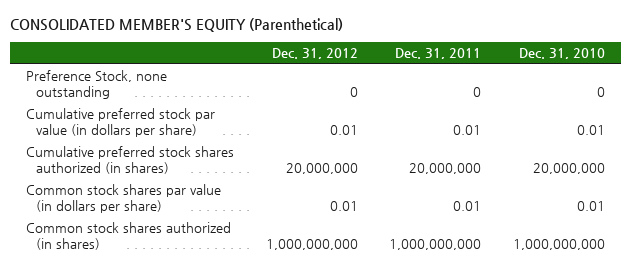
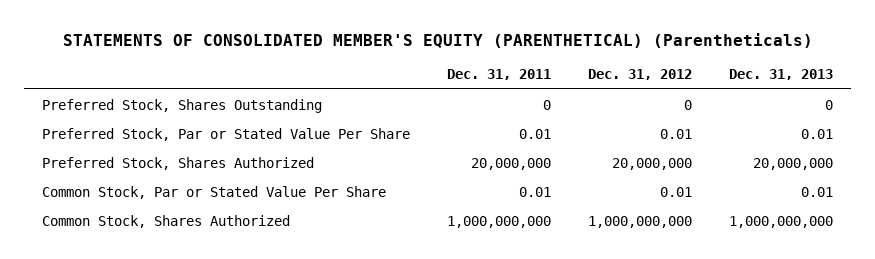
[10,18,344,33] CONSOLIDATED MEMBER'S EQUITY (Parenthetical) -> [62,32,813,48] STATEMENTS OF CONSOLIDATED MEMBER'S EQUITY (PARENTHETICAL) (Parentheticals)
[519,48,606,60] Dec. 31, 2010 -> none
none -> [728,69,833,81] Dec. 31, 2013
[25,70,167,100] Preference Stock, none outstanding -> [42,98,323,113] Preferred Stock, Shares Outstanding
[25,108,215,138] Cumulative preferred stock par value (in dollars per share) -> [42,127,411,141] Preferred Stock, Par or Stated Value Per Share
[25,146,234,175] Cumulative preferred stock shares authorized (in shares) -> [42,156,315,170] Preferred Stock, Shares Authorized
[25,184,221,214] Common stock shares par value (in dollars per share) -> [42,185,387,199] Common Stock, Par or Stated Value Per Share
[25,222,231,251] Common stock shares authorized (in shares) -> [42,214,291,228] Common Stock, Shares Authorized

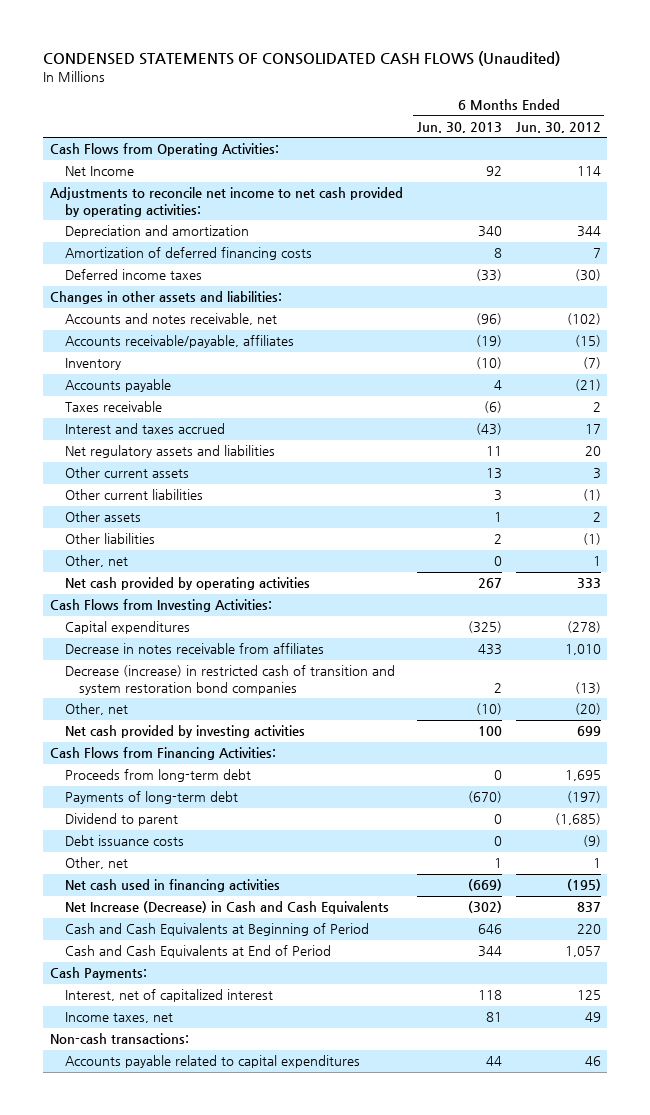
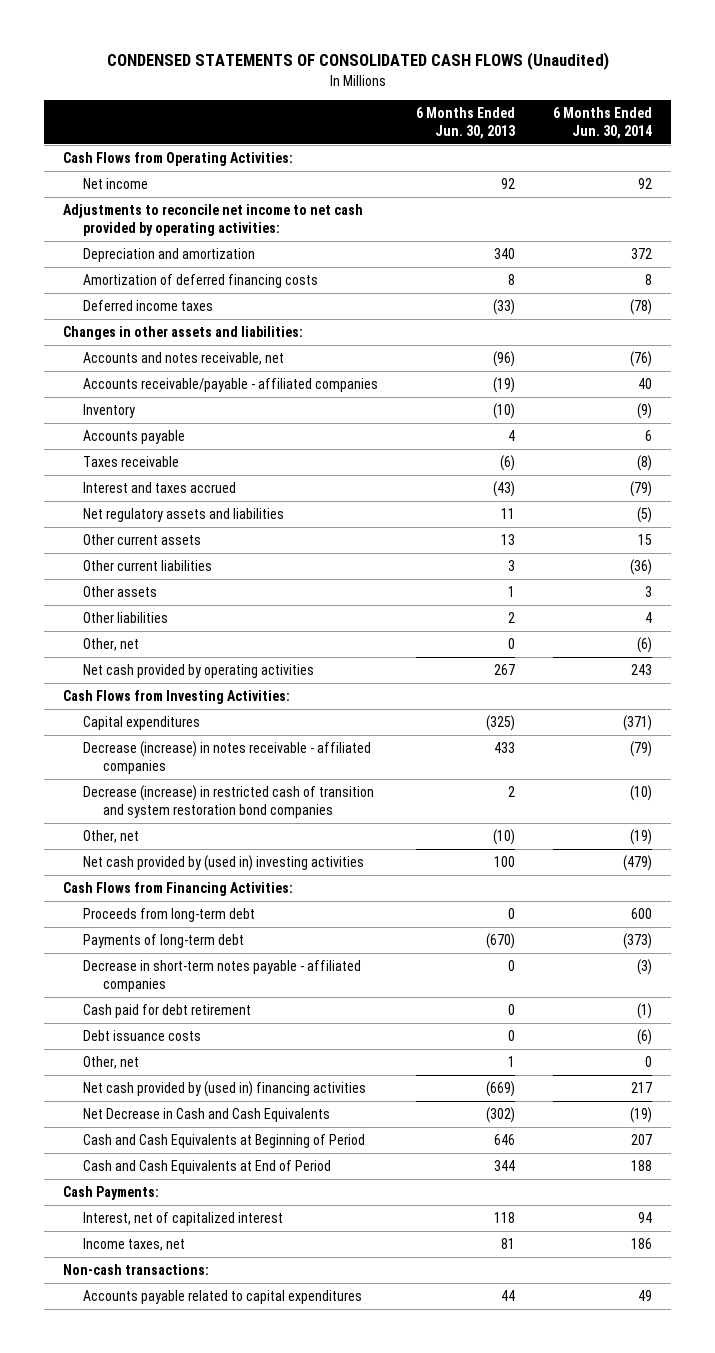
[515,122,601,134] Jun. 30, 2012 -> none
none -> [553,106,653,139] 6 Months Ended Jun. 30, 2014
[64,166,134,177] Net Income -> [83,178,149,190] Net income
[64,335,294,349] Accounts receivable/payable, affiliates -> [83,378,379,393] Accounts receivable/payable - affiliated companies
[64,643,324,655] Decrease in notes receivable from affiliates -> [83,741,372,774] Decrease (increase) in notes receivable - affiliated companies
[64,725,305,739] Net cash provided by investing activities -> [83,855,365,872] Net cash provided by (used in) investing activities
[64,813,178,827] Dividend to parent -> none
none -> [83,960,362,992] Decrease in short-term notes payable - affiliated companies
none -> [83,1004,252,1019] Cash paid for debt retirement
[64,879,280,893] Net cash used in financing activities -> [83,1081,367,1098] Net cash provided by (used in) financing activities
[64,901,389,915] Net Increase (Decrease) in Cash and Cash Equivalents -> [83,1108,331,1123] Net Decrease in Cash and Cash Equivalents

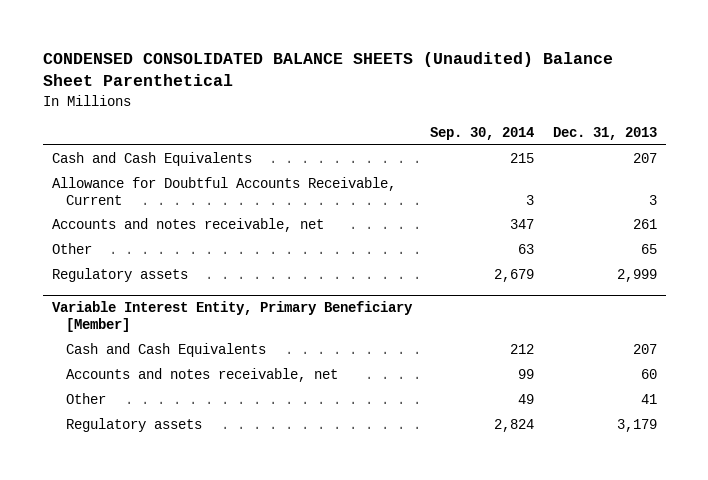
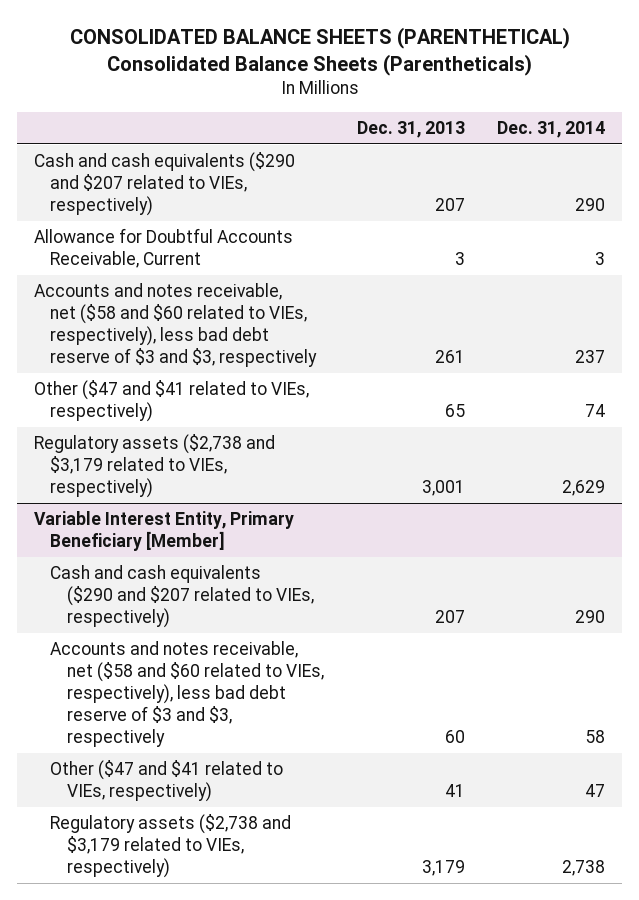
[42,52,613,87] CONDENSED CONSOLIDATED BALANCE SHEETS (Unaudited) Balance Sheet Parenthetical -> [69,27,570,77] CONSOLIDATED BALANCE SHEETS (PARENTHETICAL) Consolidated Balance Sheets (Parentheticals)
[430,126,535,140] Sep. 30, 2014 -> none
none -> [497,120,606,138] Dec. 31, 2014
[51,152,252,167] Cash and Cash Equivalents -> [33,152,295,217] Cash and cash equivalents ($290 and $207 related to VIEs, respectively)
[51,268,188,283] Regulatory assets -> none
[51,218,324,233] Accounts and notes receivable, net -> [33,283,318,368] Accounts and notes receivable, net ($58 and $60 related to VIEs, respectively), less bad debt reserve of $3 and $3, respectively
[51,243,92,255] Other -> [33,380,309,423] Other ($47 and $41 related to VIEs, respectively)
none -> [33,434,275,499] Regulatory assets ($2,738 and $3,179 related to VIEs, respectively)
[65,343,266,358] Cash and Cash Equivalents -> [50,565,314,629] Cash and cash equivalents ($290 and $207 related to VIEs, respectively)
[65,368,338,383] Accounts and notes receivable, net -> [50,641,324,748] Accounts and notes receivable, net ($58 and $60 related to VIEs, respectively), less bad debt reserve of $3 and $3, respectively
[65,393,106,405] Other -> [50,760,284,803] Other ($47 and $41 related to VIEs, respectively)
[65,418,202,433] Regulatory assets -> [50,814,292,879] Regulatory assets ($2,738 and $3,179 related to VIEs, respectively)

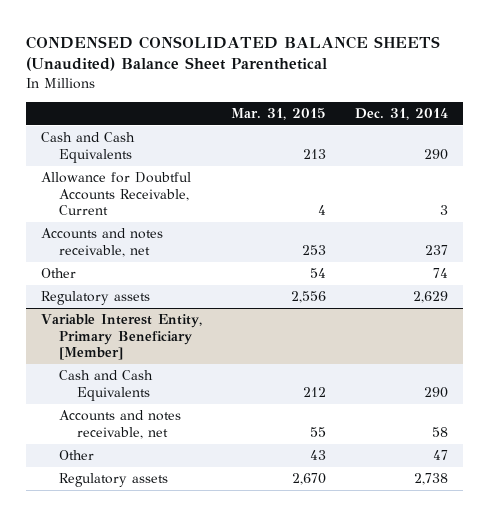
[69,27,570,77] CONSOLIDATED BALANCE SHEETS (PARENTHETICAL) Consolidated Balance Sheets (Parentheticals) -> [26,35,441,72] CONDENSED CONSOLIDATED BALANCE SHEETS (Unaudited) Balance Sheet Parenthetical
[356,120,465,138] Dec. 31, 2013 -> none
none -> [231,108,327,121] Mar. 31, 2015
[33,152,295,217] Cash and cash equivalents ($290 and $207 related to VIEs, respectively) -> [40,132,135,163] Cash and Cash Equivalents
[33,283,318,368] Accounts and notes receivable, net ($58 and $60 related to VIEs, respectively), less bad debt reserve of $3 and $3, respectively -> [40,228,163,257] Accounts and notes receivable, net
[33,380,309,423] Other ($47 and $41 related to VIEs, respectively) -> [40,268,76,279] Other
[33,434,275,499] Regulatory assets ($2,738 and $3,179 related to VIEs, respectively) -> [40,291,150,306] Regulatory assets
[50,565,314,629] Cash and cash equivalents ($290 and $207 related to VIEs, respectively) -> [59,370,154,401] Cash and Cash Equivalents
[50,641,324,748] Accounts and notes receivable, net ($58 and $60 related to VIEs, respectively), less bad debt reserve of $3 and $3, respectively -> [59,410,182,439] Accounts and notes receivable, net
[50,760,284,803] Other ($47 and $41 related to VIEs, respectively) -> [59,450,95,461] Other
[50,814,292,879] Regulatory assets ($2,738 and $3,179 related to VIEs, respectively) -> [59,473,169,488] Regulatory assets

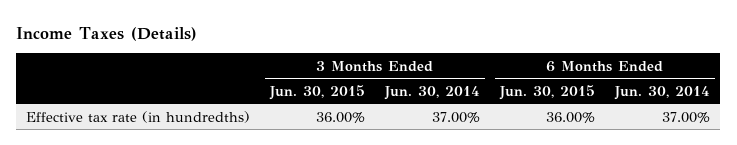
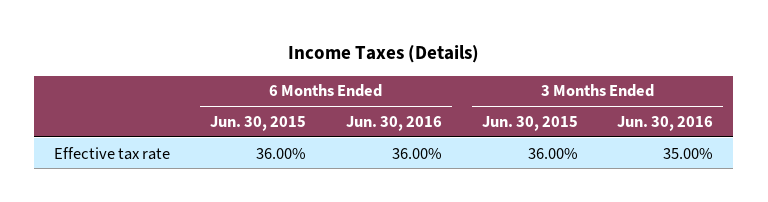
[384,85,481,100] Jun. 30, 2014 -> none
[614,85,711,100] Jun. 30, 2014 -> none
none -> [345,115,442,131] Jun. 30, 2016
none -> [617,115,714,131] Jun. 30, 2016
[26,110,251,123] Effective tax rate (in hundredths) -> [54,146,171,160] Effective tax rate

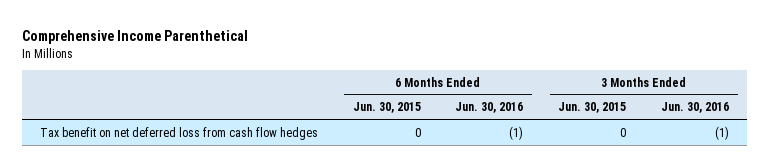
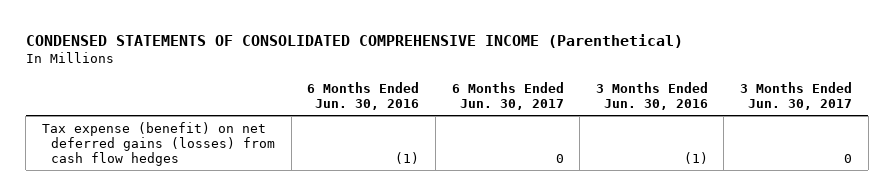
[22,30,249,45] Comprehensive Income Parenthetical -> [25,33,683,48] CONDENSED STATEMENTS OF CONSOLIDATED COMPREHENSIVE INCOME (Parenthetical)
[352,102,421,114] Jun. 30, 2015 -> none
[558,102,627,114] Jun. 30, 2015 -> none
none -> [451,82,564,110] 6 Months Ended Jun. 30, 2017
none -> [740,82,853,110] 3 Months Ended Jun. 30, 2017
[39,126,318,140] Tax benefit on net deferred loss from cash flow hedges -> [41,121,276,166] Tax expense (benefit) on net deferred gains (losses) from cash flow hedges

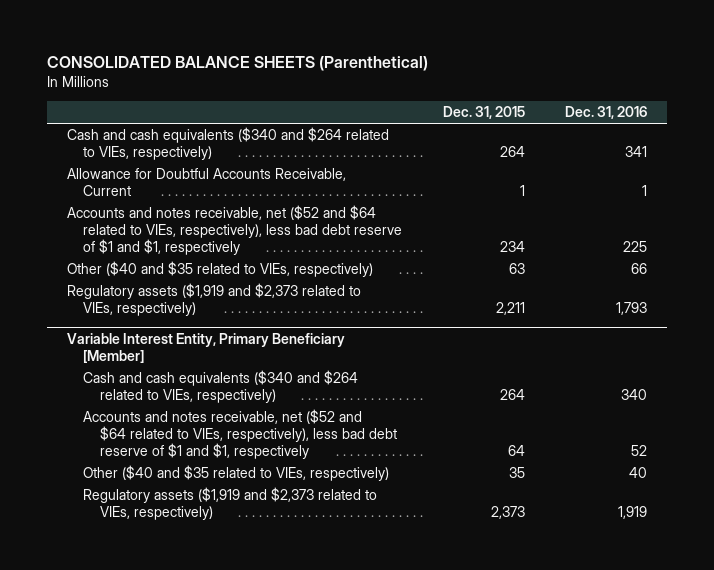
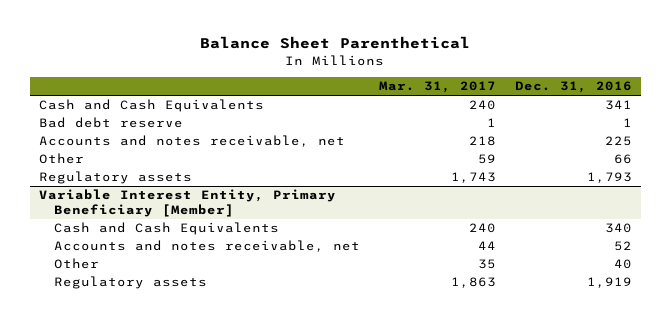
[46,56,428,72] CONSOLIDATED BALANCE SHEETS (Parenthetical) -> [200,36,471,50] Balance Sheet Parenthetical
[442,105,525,119] Dec. 31, 2015 -> none
none -> [378,81,496,94] Mar. 31, 2017
[66,127,389,161] Cash and cash equivalents ($340 and $264 related to VIEs, respectively) -> [39,99,265,113] Cash and Cash Equivalents
[66,168,346,197] Allowance for Doubtful Accounts Receivable, Current -> [39,117,184,129] Bad debt reserve
[66,205,403,256] Accounts and notes receivable, net ($52 and $64 related to VIEs, respectively), less bad debt reserve of $1 and $1, respectively -> [39,135,346,148] Accounts and notes receivable, net
[66,261,373,278] Other ($40 and $35 related to VIEs, respectively) -> [39,153,85,165] Other
[66,283,361,317] Regulatory assets ($1,919 and $2,373 related to VIEs, respectively) -> [39,171,193,185] Regulatory assets
[83,370,359,404] Cash and cash equivalents ($340 and $264 related to VIEs, respectively) -> [53,222,279,236] Cash and Cash Equivalents
[83,409,397,460] Accounts and notes receivable, net ($52 and $64 related to VIEs, respectively), less bad debt reserve of $1 and $1, respectively -> [53,240,360,253] Accounts and notes receivable, net
[83,465,390,482] Other ($40 and $35 related to VIEs, respectively) -> [53,258,99,270] Other
[83,487,378,521] Regulatory assets ($1,919 and $2,373 related to VIEs, respectively) -> [53,276,207,290] Regulatory assets

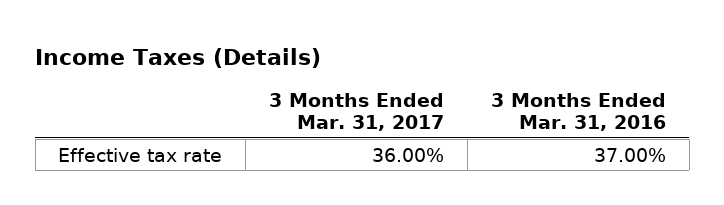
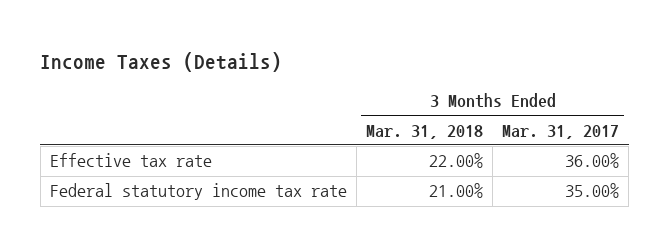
[490,92,666,132] 3 Months Ended Mar. 31, 2016 -> none
none -> [366,124,484,139] Mar. 31, 2018
none -> [49,183,347,201] Federal statutory income tax rate

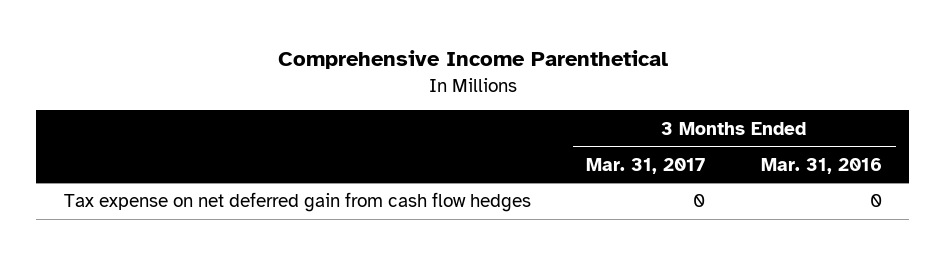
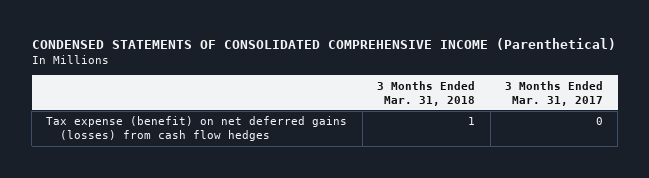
[277,49,668,69] Comprehensive Income Parenthetical -> [31,38,616,51] CONDENSED STATEMENTS OF CONSOLIDATED COMPREHENSIVE INCOME (Parenthetical)
[760,157,882,174] Mar. 31, 2016 -> none
none -> [377,80,476,106] 3 Months Ended Mar. 31, 2018
[64,192,532,213] Tax expense on net deferred gain from cash flow hedges -> [46,116,348,142] Tax expense (benefit) on net deferred gains (losses) from cash flow hedges

